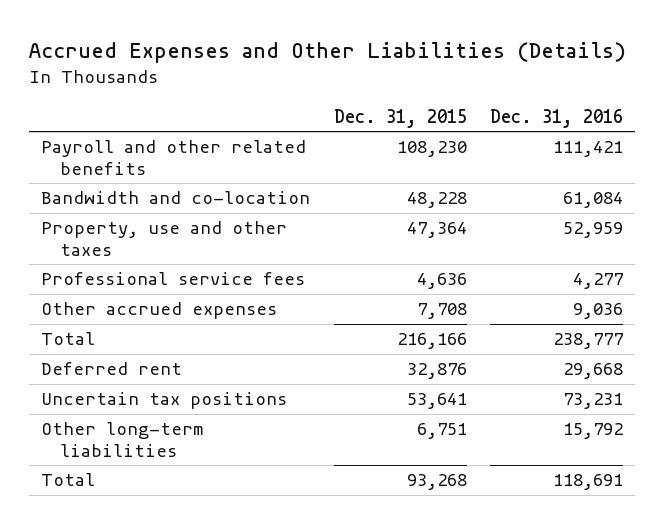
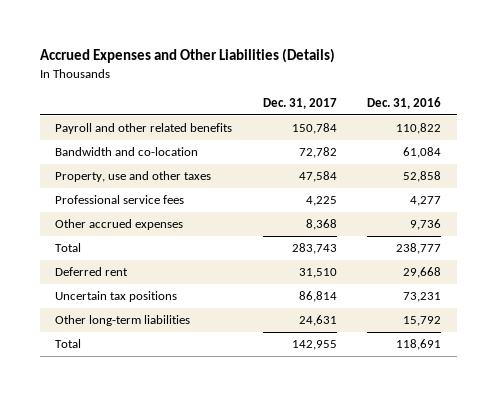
[333,108,467,128] Dec. 31, 2015 -> none
none -> [262,97,337,109] Dec. 31, 2017
[553,141,624,158] 111,421 -> [396,123,442,135] 110,822
[563,222,624,239] 52,959 -> [403,171,442,183] 52,858
[573,303,624,320] 9,036 -> [410,219,442,231] 9,736

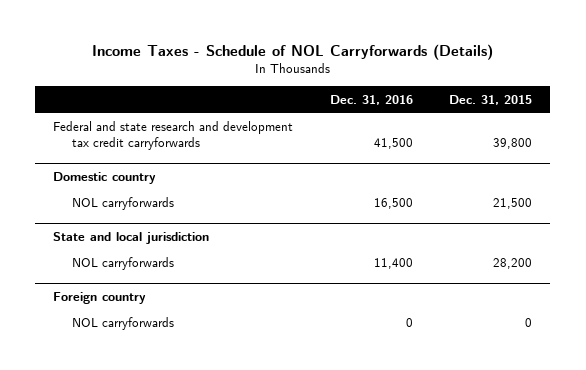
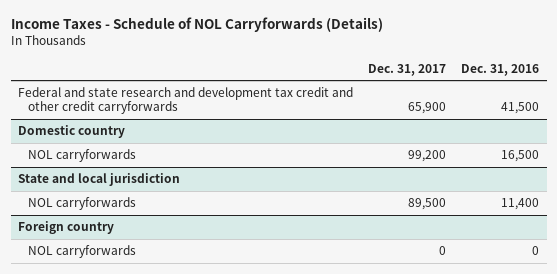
[449,95,533,106] Dec. 31, 2015 -> none
none -> [368,63,447,76] Dec. 31, 2017
[53,120,294,150] Federal and state research and development tax credit carryforwards -> [18,87,354,115] Federal and state research and development tax credit and other credit carryforwards

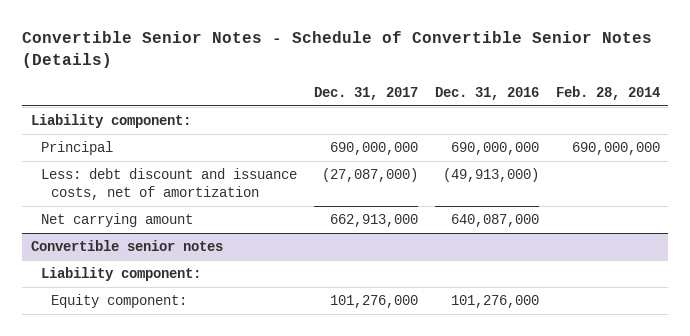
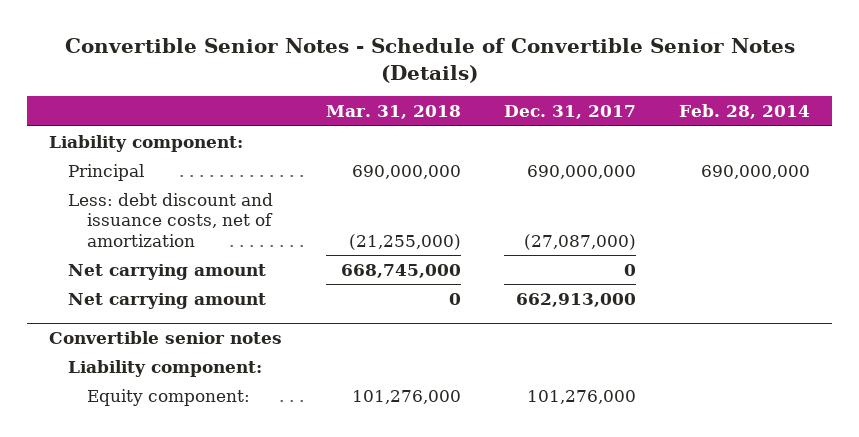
[434,86,539,100] Dec. 31, 2016 -> none
none -> [325,105,461,120] Mar. 31, 2018
none -> [67,263,266,280] Net carrying amount

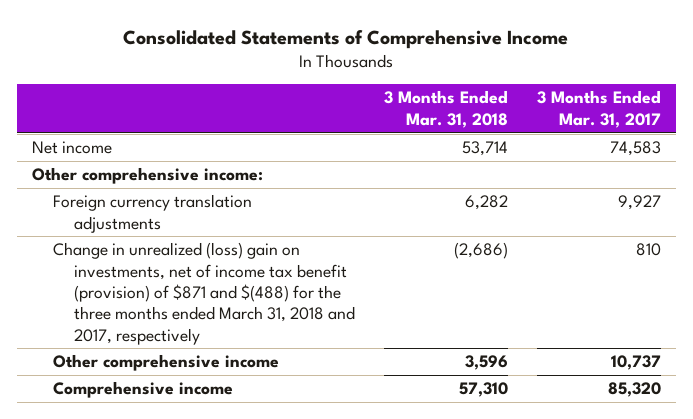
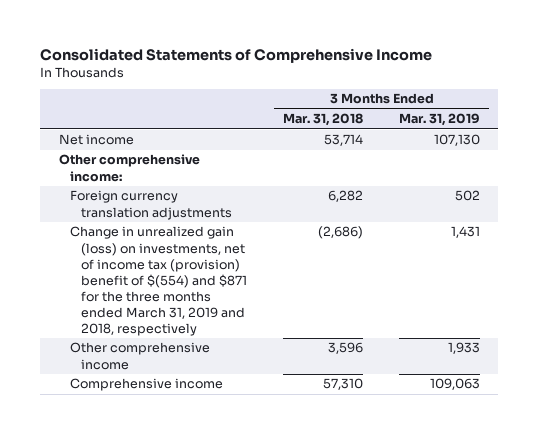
[537,90,662,128] 3 Months Ended Mar. 31, 2017 -> none
none -> [399,113,481,127] Mar. 31, 2019
[52,242,355,345] Change in unrealized (loss) gain on investments, net of income tax benefit (provision) of $871 and $(488) for the three months ended March 31, 2018 and 2017, respectively -> [69,226,247,337] Change in unrealized gain (loss) on investments, net of income tax (provision) benefit of $(554) and $871 for the three months ended March 31, 2019 and 2018, respectively

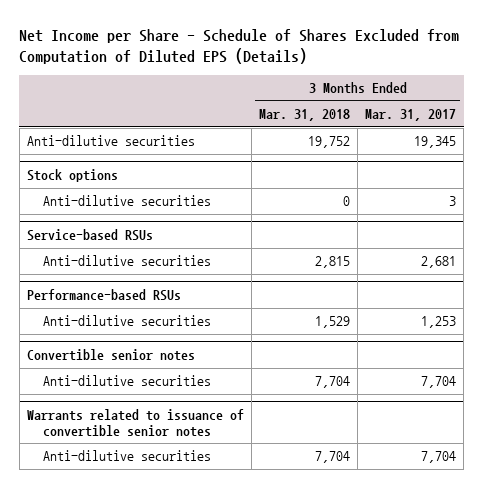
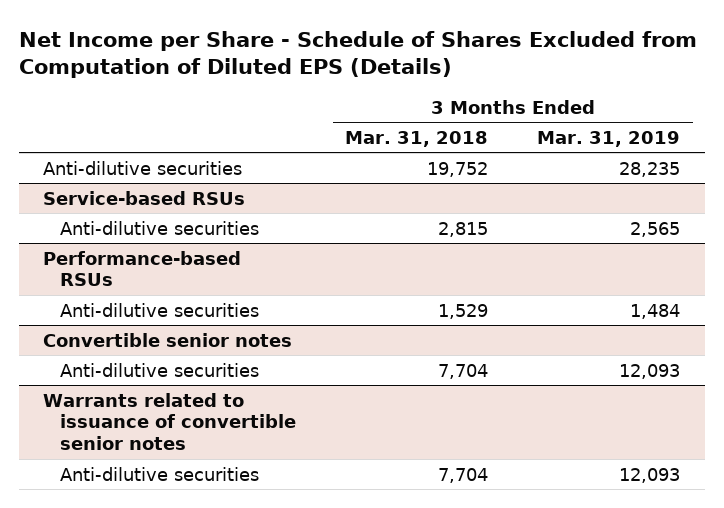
[365,109,457,122] Mar. 31, 2017 -> none
none -> [537,130,681,147] Mar. 31, 2019
[26,169,118,183] Stock options -> none
[42,195,211,207] Anti-dilutive securities -> none

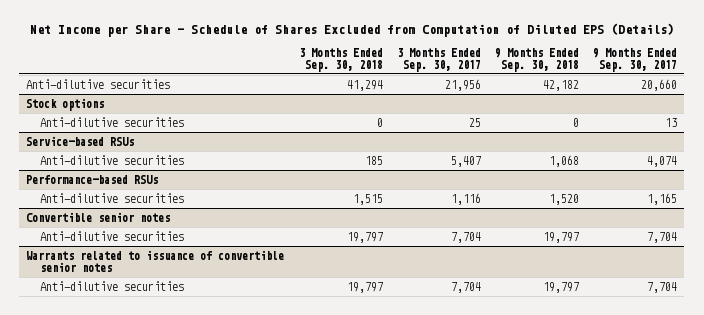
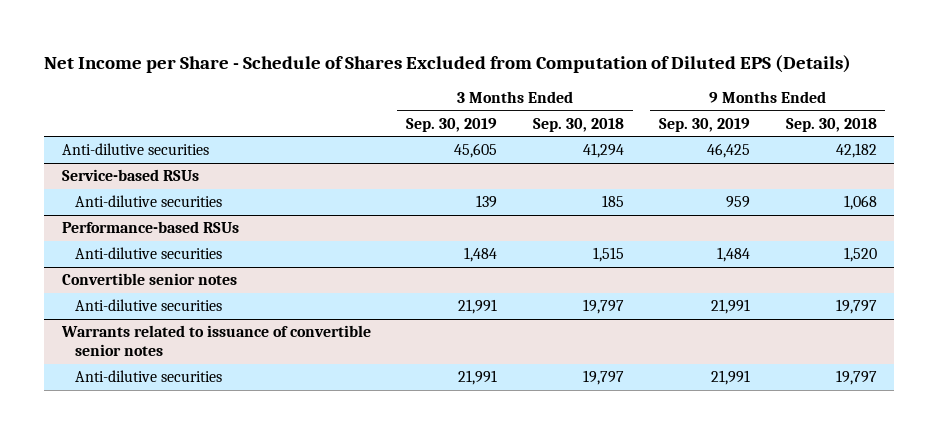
[396,47,481,72] 3 Months Ended Sep. 30, 2017 -> none
[593,47,678,72] 9 Months Ended Sep. 30, 2017 -> none
none -> [406,117,498,132] Sep. 30, 2019
none -> [659,117,751,132] Sep. 30, 2019
[26,97,105,111] Stock options -> none
[40,116,185,127] Anti-dilutive securities -> none

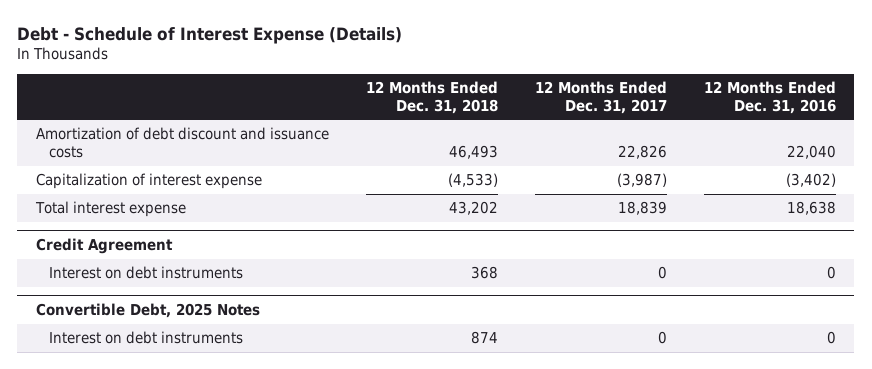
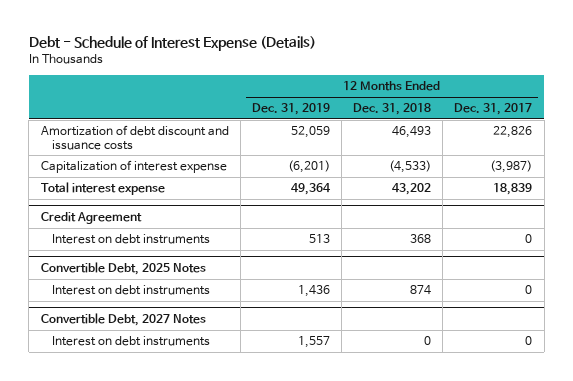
[703,80,836,114] 12 Months Ended Dec. 31, 2016 -> none
none -> [251,103,330,116] Dec. 31, 2019
none -> [40,313,206,327] Convertible Debt, 2027 Notes
none -> [52,336,211,347] Interest on debt instruments

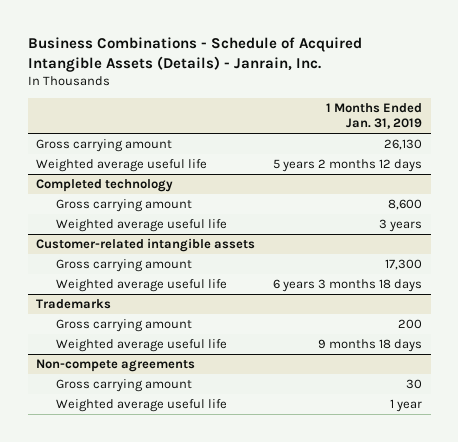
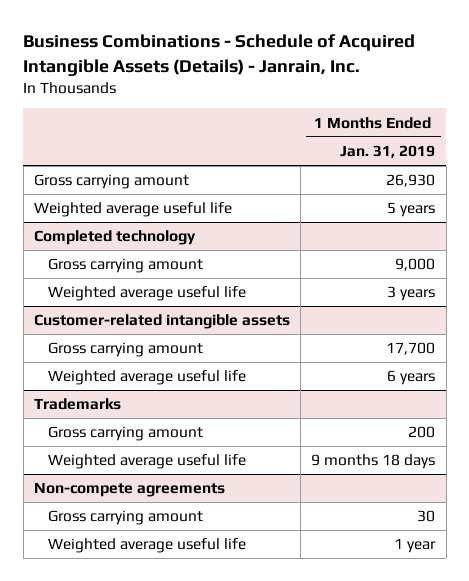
[383,138,422,150] 26,130 -> [386,174,436,188] 26,930
[272,158,422,172] 5 years 2 months 12 days -> [387,202,436,218] 5 years
[387,198,422,210] 8,600 -> [395,258,436,272] 9,000
[384,258,422,270] 17,300 -> [386,342,436,356] 17,700
[272,278,422,292] 6 years 3 months 18 days -> [387,370,436,386] 6 years

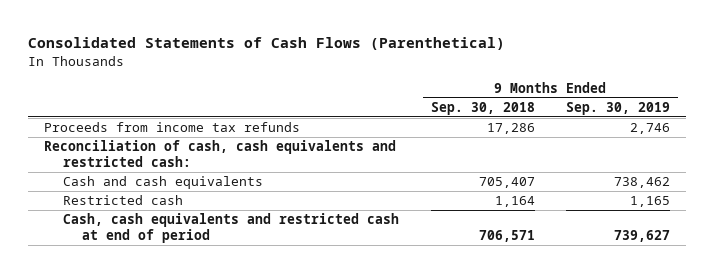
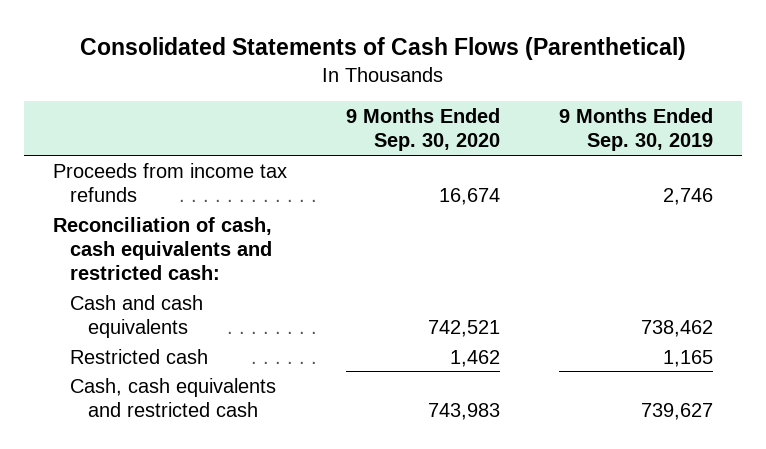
[430,101,535,115] Sep. 30, 2018 -> none
none -> [345,107,500,152] 9 Months Ended Sep. 30, 2020
[62,213,399,243] Cash, cash equivalents and restricted cash at end of period -> [70,377,277,417] Cash, cash equivalents and restricted cash

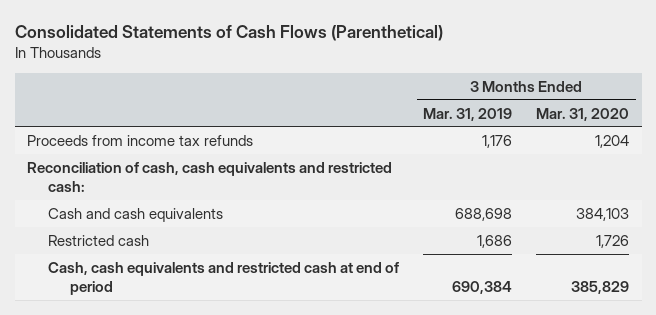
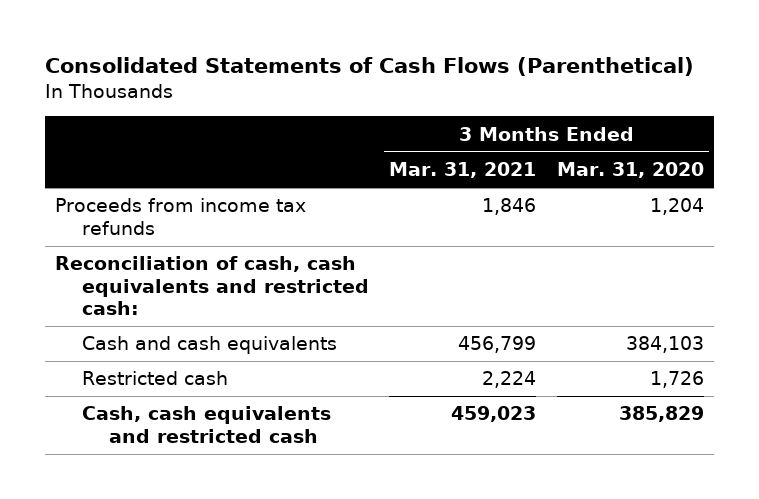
[423,107,513,121] Mar. 31, 2019 -> none
none -> [389,162,537,179] Mar. 31, 2021
[48,261,400,296] Cash, cash equivalents and restricted cash at end of period -> [81,406,331,443] Cash, cash equivalents and restricted cash

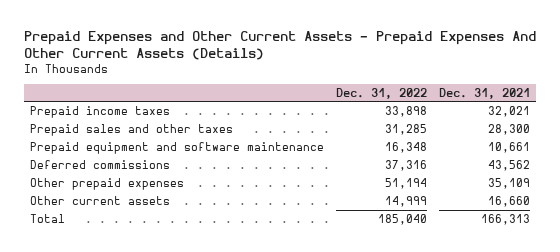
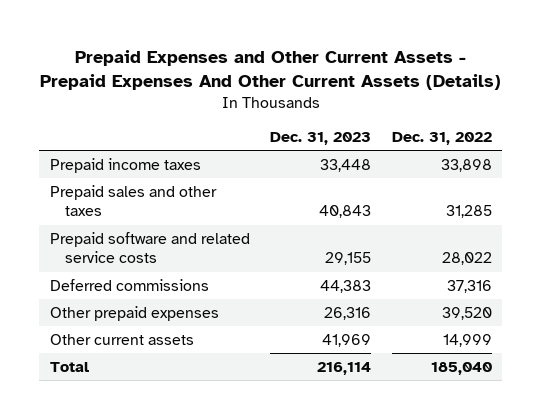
[438,87,530,99] Dec. 31, 2021 -> none
none -> [270,131,372,145] Dec. 31, 2023
[29,142,324,155] Prepaid equipment and software maintenance -> [49,231,250,264] Prepaid software and related service costs
[384,142,427,154] 16,348 -> [442,252,493,266] 28,022
[384,178,427,190] 51,194 -> [442,306,493,320] 39,520

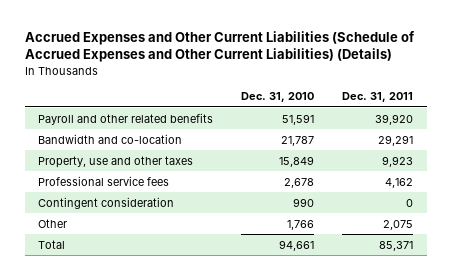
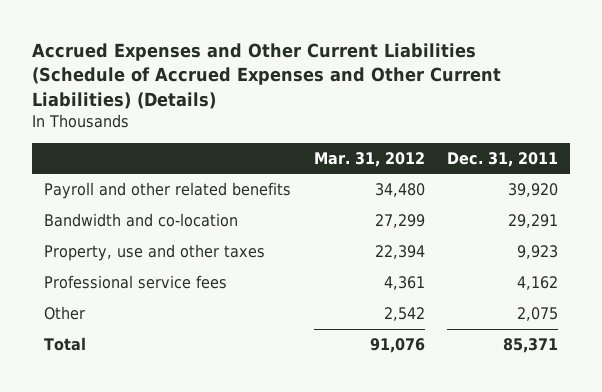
[241,92,315,103] Dec. 31, 2010 -> none
none -> [313,151,425,167] Mar. 31, 2012
[38,196,175,209] Contingent consideration -> none

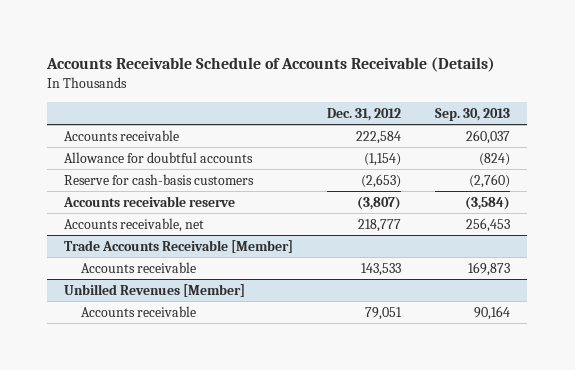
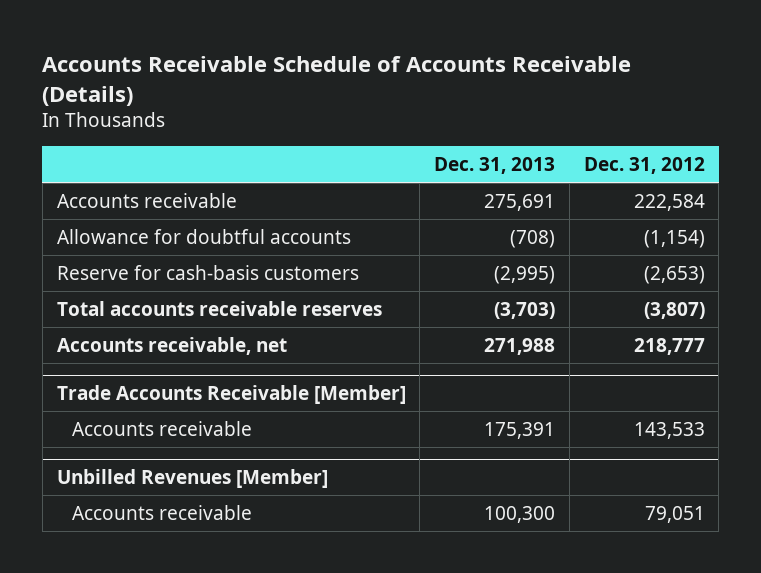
[435,107,511,121] Sep. 30, 2013 -> none
none -> [434,157,556,175] Dec. 31, 2013
[63,195,236,207] Accounts receivable reserve -> [56,300,382,316] Total accounts receivable reserves

